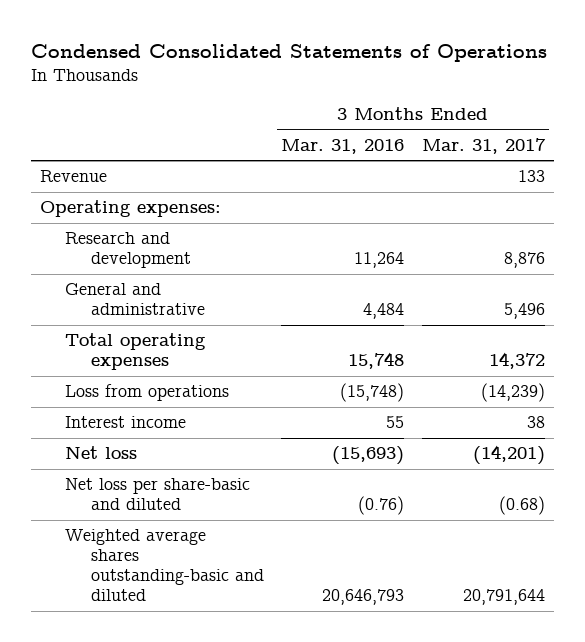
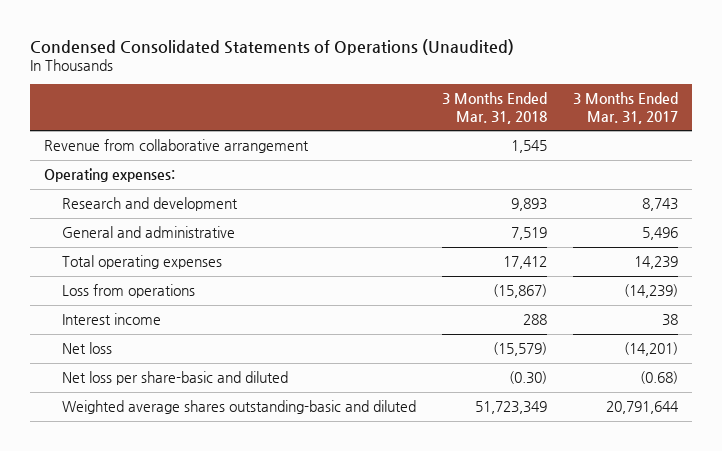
[30,43,547,62] Condensed Consolidated Statements of Operations -> [30,38,515,55] Condensed Consolidated Statements of Operations (Unaudited)
[281,138,405,154] Mar. 31, 2016 -> none
none -> [441,91,547,124] 3 Months Ended Mar. 31, 2018
[39,170,107,183] Revenue -> none
none -> [43,139,309,154] Revenue from collaborative arrangement
[503,252,545,269] 8,876 -> [642,198,679,212] 8,743
[488,352,545,370] 14,372 -> [634,256,679,270] 14,239

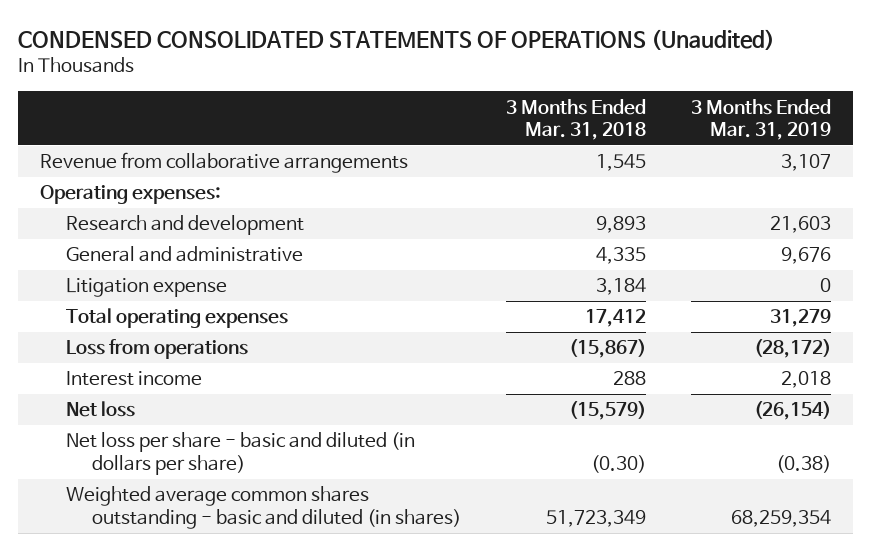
[30,38,515,55] Condensed Consolidated Statements of Operations (Unaudited) -> [17,28,775,50] CONDENSED CONSOLIDATED STATEMENTS OF OPERATIONS (Unaudited)
[573,91,679,124] 3 Months Ended Mar. 31, 2017 -> none
none -> [690,98,831,141] 3 Months Ended Mar. 31, 2019
[43,139,309,154] Revenue from collaborative arrangement -> [40,152,409,174] Revenue from collaborative arrangements
[510,227,547,241] 7,519 -> [595,247,646,265] 4,335
none -> [66,278,228,298] Litigation expense
[61,371,288,386] Net loss per share-basic and diluted -> [66,432,416,475] Net loss per share - basic and diluted (in dollars per share)
[61,400,416,415] Weighted average shares outstanding-basic and diluted -> [66,486,461,529] Weighted average common shares outstanding - basic and diluted (in shares)

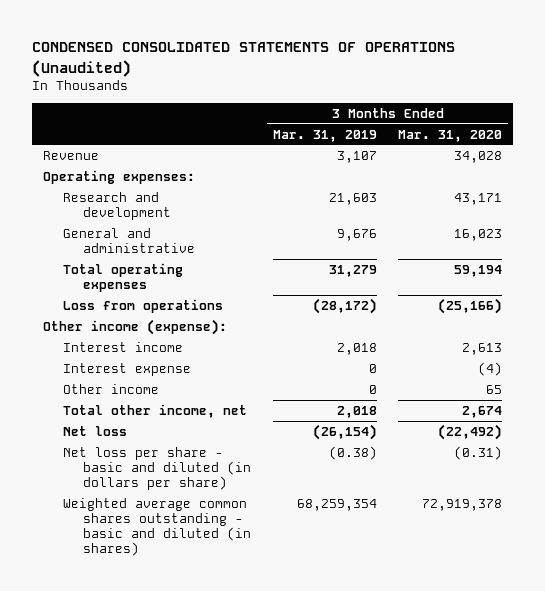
[505,98,646,141] 3 Months Ended Mar. 31, 2018 -> none
none -> [398,129,503,142] Mar. 31, 2020
[40,152,409,174] Revenue from collaborative arrangements -> [42,150,99,160] Revenue
[66,278,228,298] Litigation expense -> none
none -> [42,318,227,335] Other income (expense):
none -> [62,362,191,376] Interest expense
none -> [62,383,159,394] Other income
none -> [62,403,247,418] Total other income, net

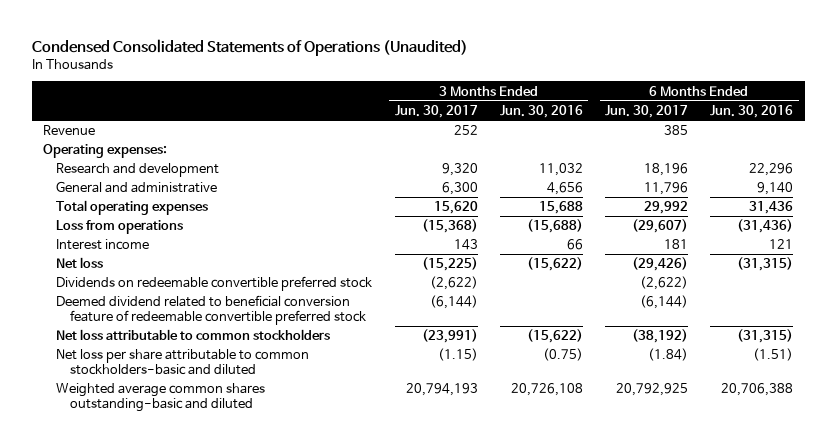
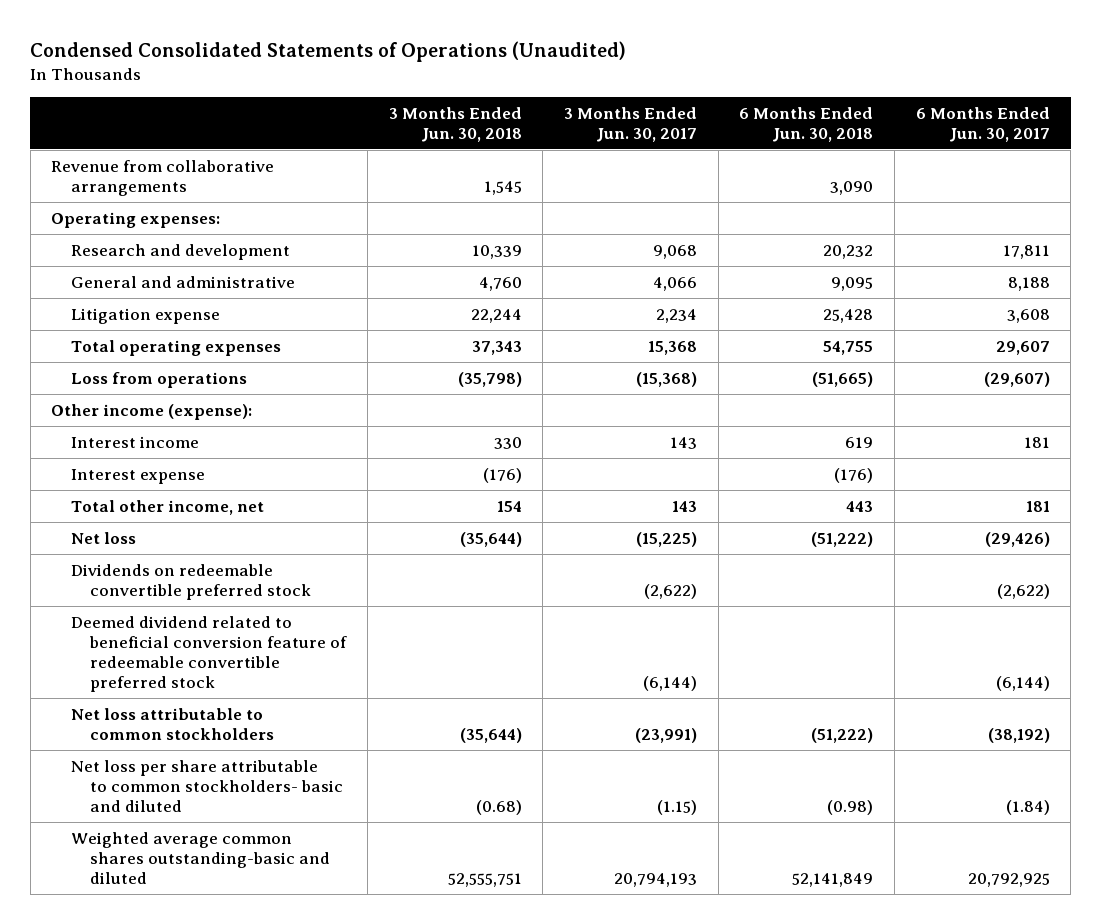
[499,105,583,119] Jun. 30, 2016 -> none
[710,105,794,119] Jun. 30, 2016 -> none
none -> [388,106,522,142] 3 Months Ended Jun. 30, 2018
none -> [739,106,874,142] 6 Months Ended Jun. 30, 2018
[43,125,96,136] Revenue -> none
none -> [51,159,275,196] Revenue from collaborative arrangements
[441,163,478,177] 9,320 -> [653,244,698,259] 9,068
[644,163,689,177] 18,196 -> [1002,244,1050,259] 17,811
[441,182,478,196] 6,300 -> [653,276,698,291] 4,066
[644,182,689,196] 11,796 -> [1007,276,1050,291] 8,188
none -> [70,307,220,324] Litigation expense
[433,201,478,215] 15,620 -> [648,340,698,355] 15,368
[644,201,689,215] 29,992 -> [995,340,1050,355] 29,607
none -> [51,403,253,420] Other income (expense):
none -> [70,468,205,484] Interest expense
none -> [70,499,264,515] Total other income, net
[56,349,310,376] Net loss per share attributable to common stockholders-basic and diluted -> [70,759,344,812] Net loss per share attributable to common stockholders- basic and diluted

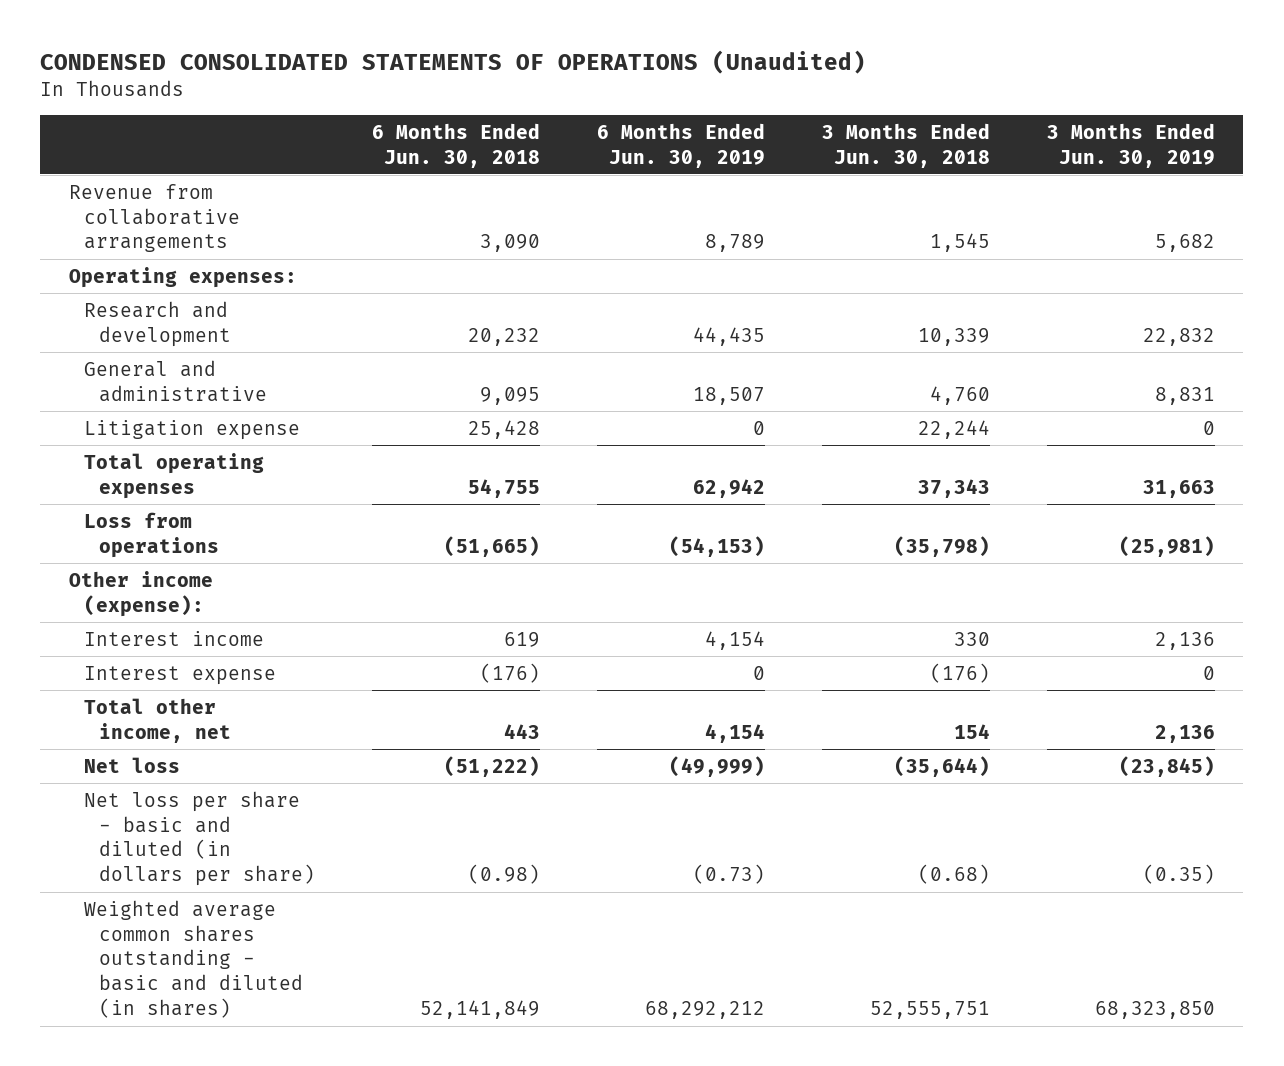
[30,40,627,62] Condensed Consolidated Statements of Operations (Unaudited) -> [40,50,867,75] CONDENSED CONSOLIDATED STATEMENTS OF OPERATIONS (Unaudited)
[564,106,698,142] 3 Months Ended Jun. 30, 2017 -> none
[915,106,1050,142] 6 Months Ended Jun. 30, 2017 -> none
none -> [597,122,766,168] 6 Months Ended Jun. 30, 2019
none -> [1047,122,1216,168] 3 Months Ended Jun. 30, 2019
[70,563,312,600] Dividends on redeemable convertible preferred stock -> none
[70,615,348,692] Deemed dividend related to beneficial conversion feature of redeemable convertible preferred stock -> none
[70,707,275,740] Net loss attributable to common stockholders -> none
[70,759,344,812] Net loss per share attributable to common stockholders- basic and diluted -> [84,790,316,887] Net loss per share - basic and diluted (in dollars per share)
[70,831,331,884] Weighted average common shares outstanding-basic and diluted -> [84,899,304,1019] Weighted average common shares outstanding - basic and diluted (in shares)

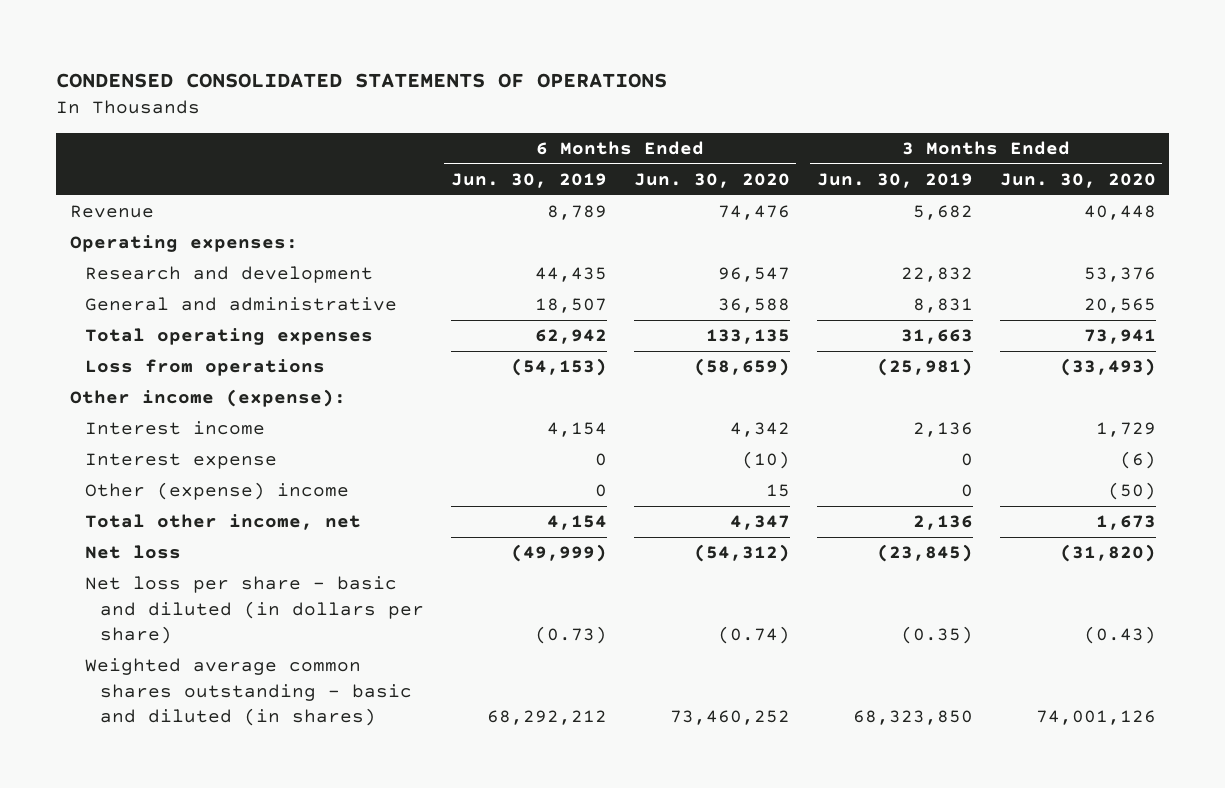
[40,50,867,75] CONDENSED CONSOLIDATED STATEMENTS OF OPERATIONS (Unaudited) -> [56,72,668,88] CONDENSED CONSOLIDATED STATEMENTS OF OPERATIONS
[372,122,541,168] 6 Months Ended Jun. 30, 2018 -> none
[822,122,991,168] 3 Months Ended Jun. 30, 2018 -> none
none -> [633,173,790,189] Jun. 30, 2020
none -> [999,173,1156,189] Jun. 30, 2020
[68,183,241,253] Revenue from collaborative arrangements -> [69,205,154,219] Revenue
[84,419,301,440] Litigation expense -> none
none -> [84,482,349,501] Other (expense) income

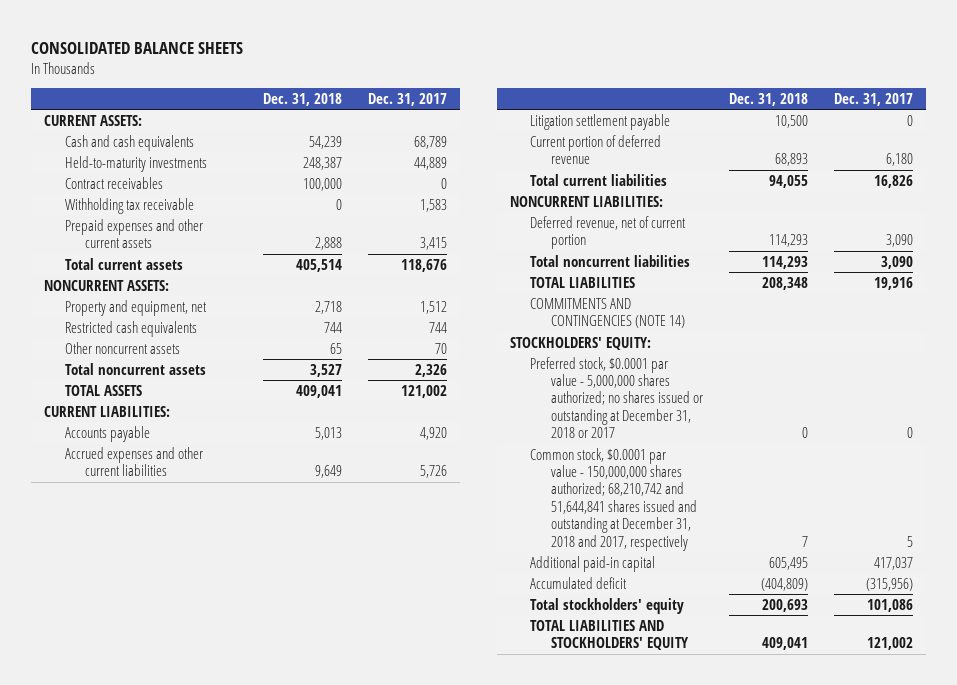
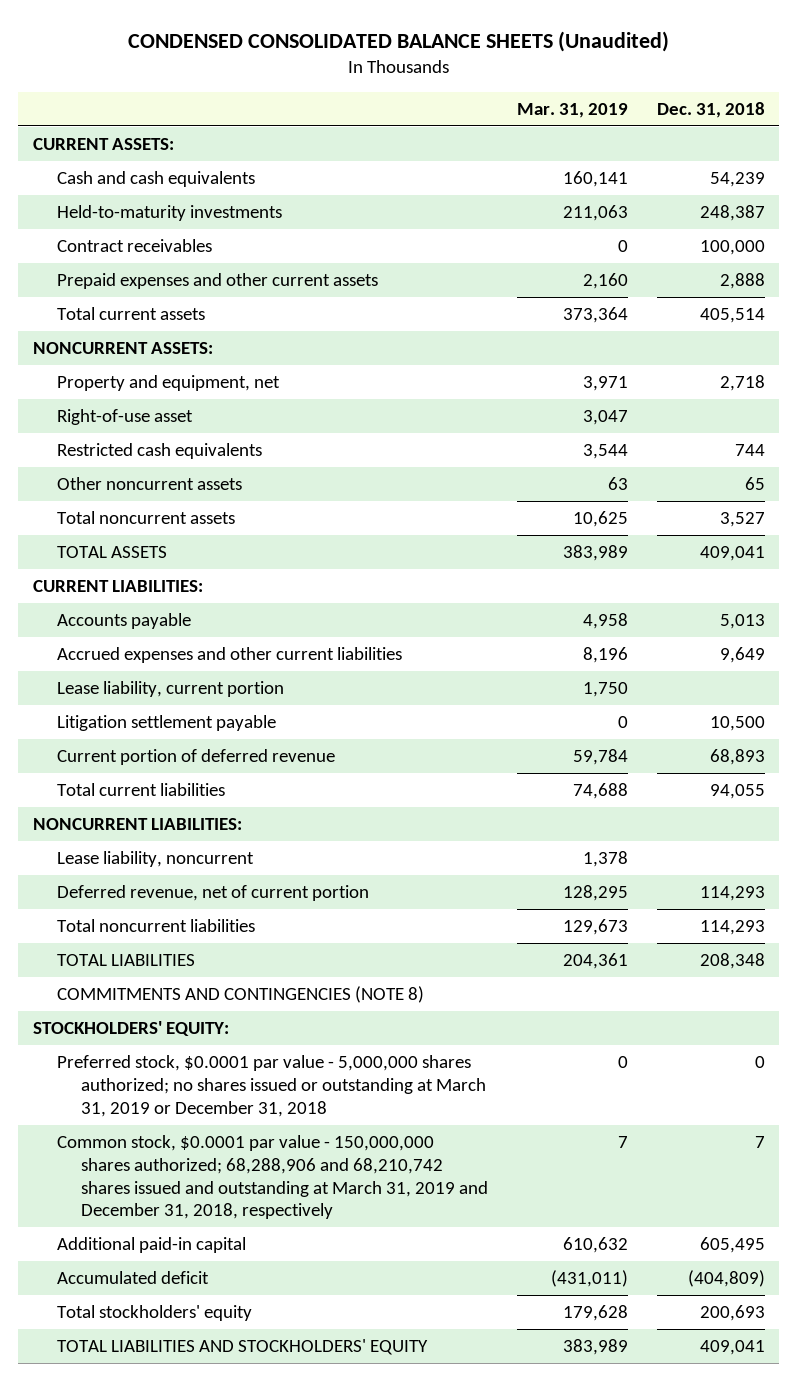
[31,41,244,54] CONSOLIDATED BALANCE SHEETS -> [127,30,669,52] CONDENSED CONSOLIDATED BALANCE SHEETS (Unaudited)
[368,92,448,106] Dec. 31, 2017 -> none
none -> [516,102,628,118] Mar. 31, 2019
[64,197,194,214] Withholding tax receivable -> none
none -> [56,409,193,426] Right-of-use asset
none -> [56,681,284,698] Lease liability, current portion
none -> [56,851,254,868] Lease liability, noncurrent
[530,297,685,329] COMMITMENTS AND CONTINGENCIES (NOTE 14) -> [56,986,424,1004] COMMITMENTS AND CONTINGENCIES (NOTE 8)
[530,356,703,439] Preferred stock, $0.0001 par value - 5,000,000 shares authorized; no shares issued or outstanding at December 31, 2018 or 2017 -> [56,1055,487,1117] Preferred stock, $0.0001 par value - 5,000,000 shares authorized; no shares issued or outstanding at March 31, 2019 or December 31, 2018
[530,447,697,551] Common stock, $0.0001 par value - 150,000,000 shares authorized; 68,210,742 and 51,644,841 shares issued and outstanding at December 31, 2018 and 2017, respectively -> [56,1135,489,1220] Common stock, $0.0001 par value - 150,000,000 shares authorized; 68,288,906 and 68,210,742 shares issued and outstanding at March 31, 2019 and December 31, 2018, respectively

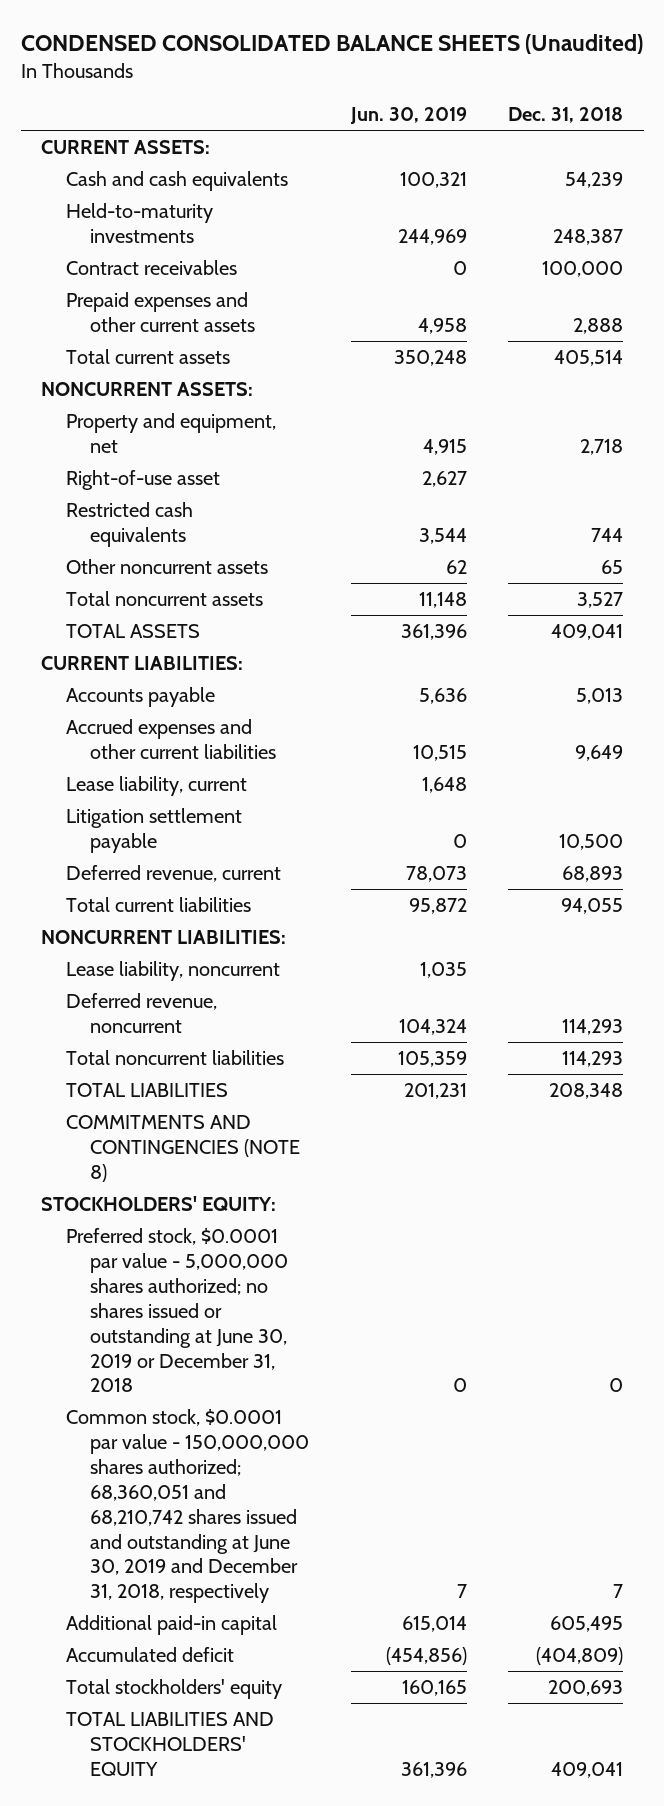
[516,102,628,118] Mar. 31, 2019 -> none
none -> [349,107,467,125] Jun. 30, 2019
[56,681,284,698] Lease liability, current portion -> [65,775,247,796] Lease liability, current
[56,749,335,766] Current portion of deferred revenue -> [65,864,281,882] Deferred revenue, current
[56,885,369,902] Deferred revenue, net of current portion -> [65,992,217,1033] Deferred revenue, noncurrent
[56,1055,487,1117] Preferred stock, $0.0001 par value - 5,000,000 shares authorized; no shares issued or outstanding at March 31, 2019 or December 31, 2018 -> [65,1227,289,1393] Preferred stock, $0.0001 par value - 5,000,000 shares authorized; no shares issued or outstanding at June 30, 2019 or December 31, 2018
[56,1135,489,1220] Common stock, $0.0001 par value - 150,000,000 shares authorized; 68,288,906 and 68,210,742 shares issued and outstanding at March 31, 2019 and December 31, 2018, respectively -> [65,1408,310,1604] Common stock, $0.0001 par value - 150,000,000 shares authorized; 68,360,051 and 68,210,742 shares issued and outstanding at June 30, 2019 and December 31, 2018, respectively

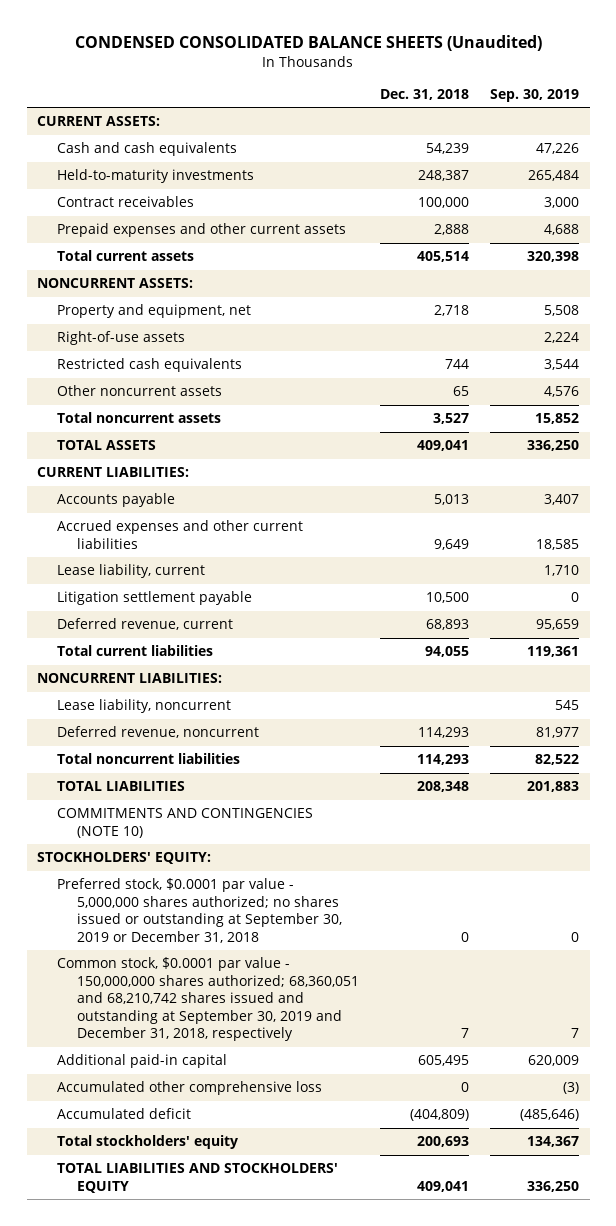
[349,107,467,125] Jun. 30, 2019 -> none
none -> [490,88,580,102] Sep. 30, 2019
[65,469,220,490] Right-of-use asset -> [57,331,186,346] Right-of-use assets
[65,1114,301,1182] COMMITMENTS AND CONTINGENCIES (NOTE 8) -> [57,808,314,838] COMMITMENTS AND CONTINGENCIES (NOTE 10)
[65,1227,289,1393] Preferred stock, $0.0001 par value - 5,000,000 shares authorized; no shares issued or outstanding at June 30, 2019 or December 31, 2018 -> [57,878,343,943] Preferred stock, $0.0001 par value - 5,000,000 shares authorized; no shares issued or outstanding at September 30, 2019 or December 31, 2018
[65,1408,310,1604] Common stock, $0.0001 par value - 150,000,000 shares authorized; 68,360,051 and 68,210,742 shares issued and outstanding at June 30, 2019 and December 31, 2018, respectively -> [57,957,360,1042] Common stock, $0.0001 par value - 150,000,000 shares authorized; 68,360,051 and 68,210,742 shares issued and outstanding at September 30, 2019 and December 31, 2018, respectively
none -> [57,1081,323,1096] Accumulated other comprehensive loss

